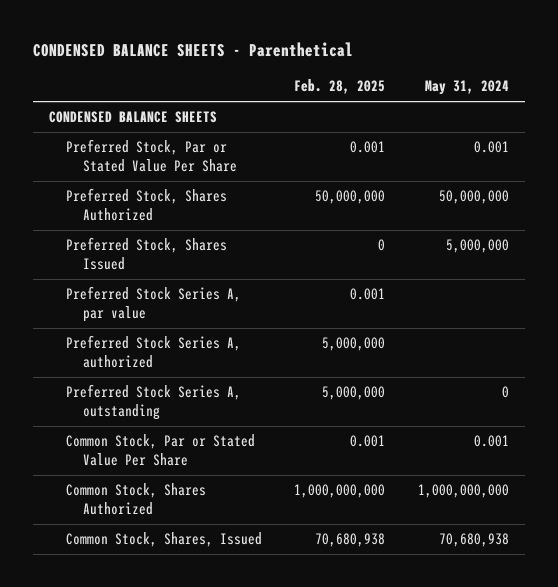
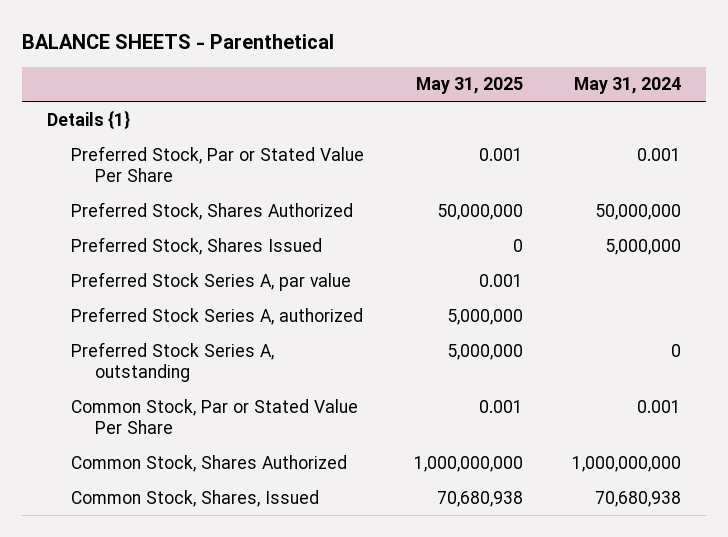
[33,42,354,58] CONDENSED BALANCE SHEETS - Parenthetical -> [21,34,334,50] BALANCE SHEETS - Parenthetical
[294,79,386,95] Feb. 28, 2025 -> none
none -> [415,77,523,95] May 31, 2025
[49,111,218,124] CONDENSED BALANCE SHEETS -> [46,109,130,129] Details {1}

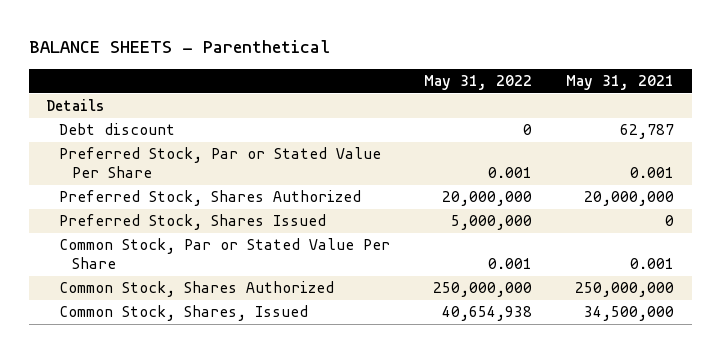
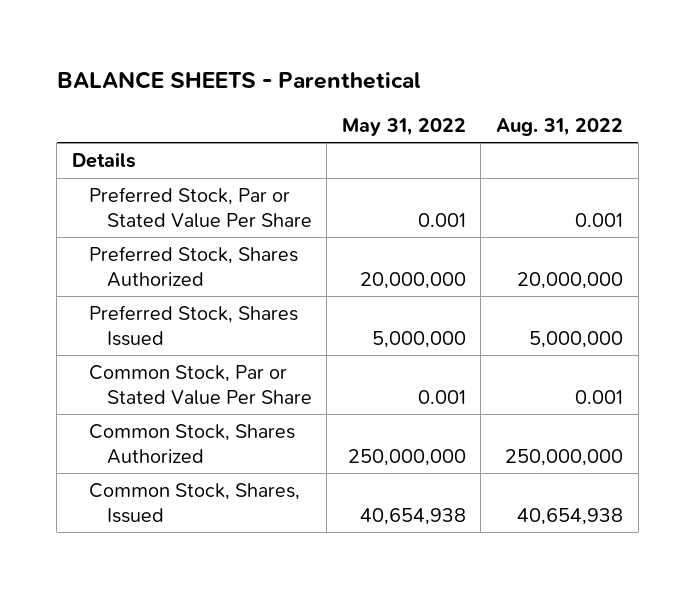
[566,75,675,91] May 31, 2021 -> none
none -> [496,117,624,136] Aug. 31, 2022
[58,123,175,136] Debt discount -> none

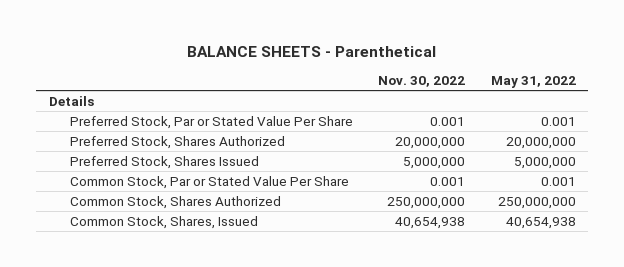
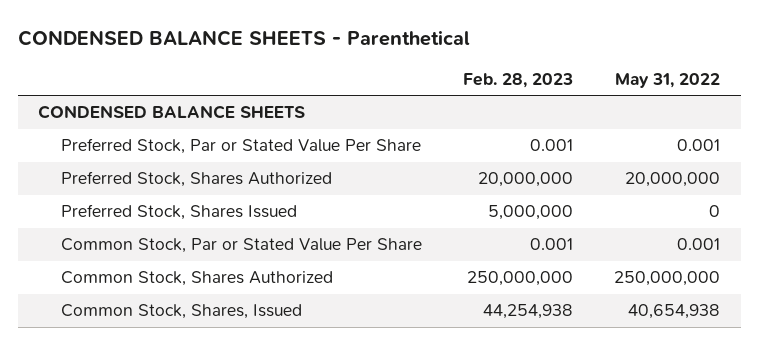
[187,45,437,57] BALANCE SHEETS - Parenthetical -> [17,29,470,46] CONDENSED BALANCE SHEETS - Parenthetical
[378,76,466,88] Nov. 30, 2022 -> none
none -> [463,72,574,88] Feb. 28, 2023
[48,95,94,106] Details -> none
none -> [38,105,306,120] CONDENSED BALANCE SHEETS
[513,156,576,169] 5,000,000 -> [709,205,721,218] 0

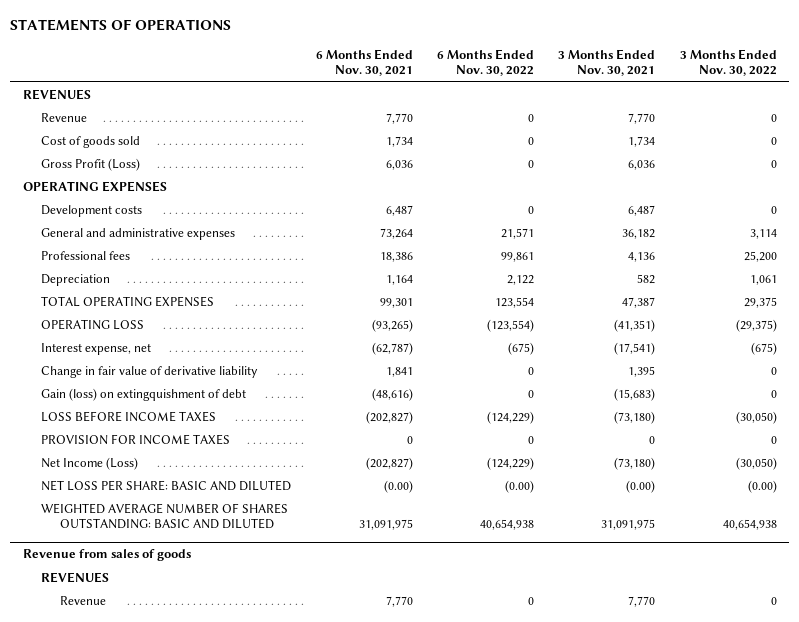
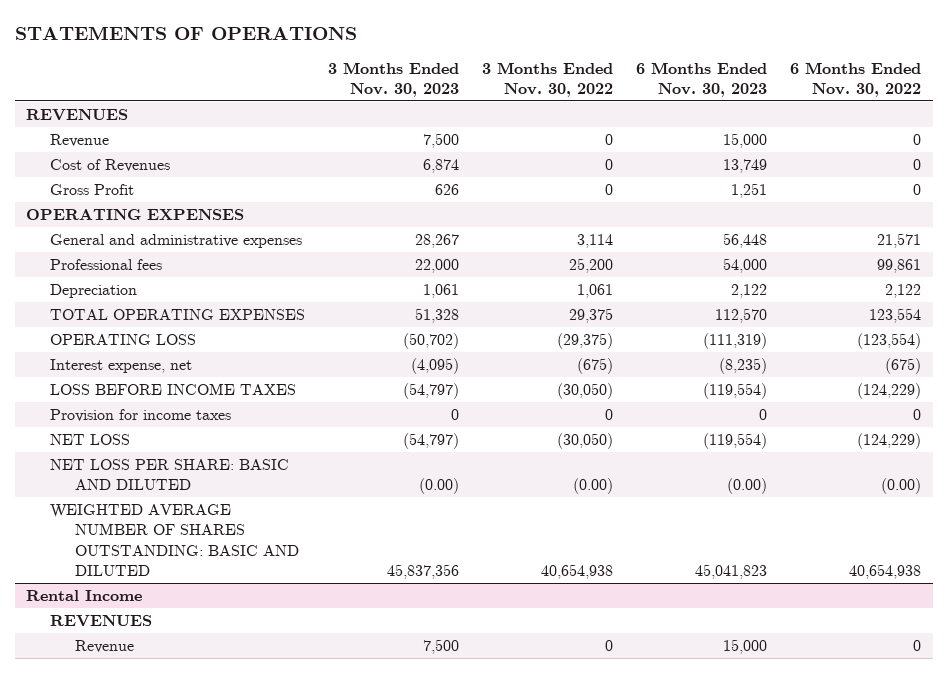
[315,48,413,77] 6 Months Ended Nov. 30, 2021 -> none
[558,48,656,77] 3 Months Ended Nov. 30, 2021 -> none
none -> [328,61,460,98] 3 Months Ended Nov. 30, 2023
none -> [636,61,768,98] 6 Months Ended Nov. 30, 2023
[41,135,141,148] Cost of goods sold -> [50,158,171,172] Cost of Revenues
[41,157,141,171] Gross Profit (Loss) -> [50,183,135,195] Gross Profit
[41,204,143,217] Development costs -> none
[41,365,259,378] Change in fair value of derivative liability -> none
[41,387,247,401] Gain (loss) on extingquishment of debt -> none
[41,433,231,445] PROVISION FOR INCOME TAXES -> [50,408,232,422] Provision for income taxes
[41,456,139,470] Net Income (Loss) -> [50,433,131,445] NET LOSS
[22,549,191,562] Revenue from sales of goods -> none
none -> [26,589,143,601] Rental Income

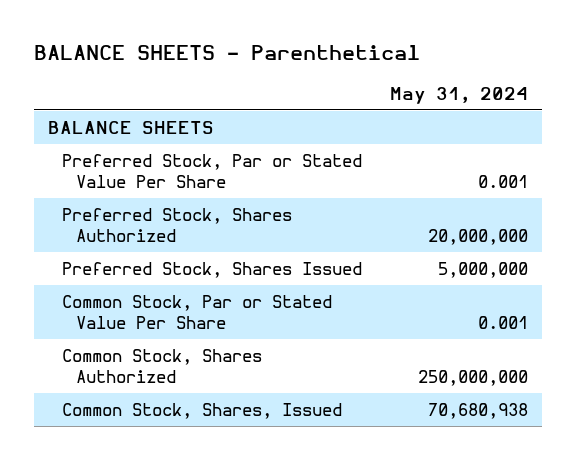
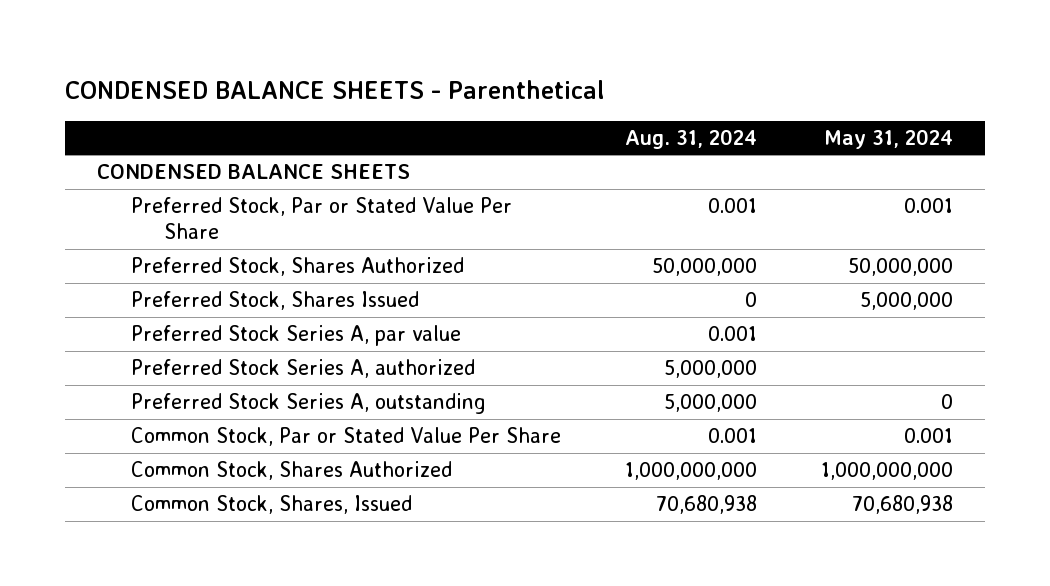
[33,45,420,61] BALANCE SHEETS - Parenthetical -> [65,79,605,99] CONDENSED BALANCE SHEETS - Parenthetical
none -> [624,128,757,149] Aug. 31, 2024
[47,120,214,134] BALANCE SHEETS -> [97,164,411,180] CONDENSED BALANCE SHEETS
[427,229,528,246] 20,000,000 -> [847,258,953,277] 50,000,000
none -> [130,325,461,347] Preferred Stock Series A, par value
none -> [130,359,475,379] Preferred Stock Series A, authorized
none -> [130,393,486,415] Preferred Stock Series A, outstanding
[417,370,528,387] 250,000,000 -> [820,462,953,481] 1,000,000,000

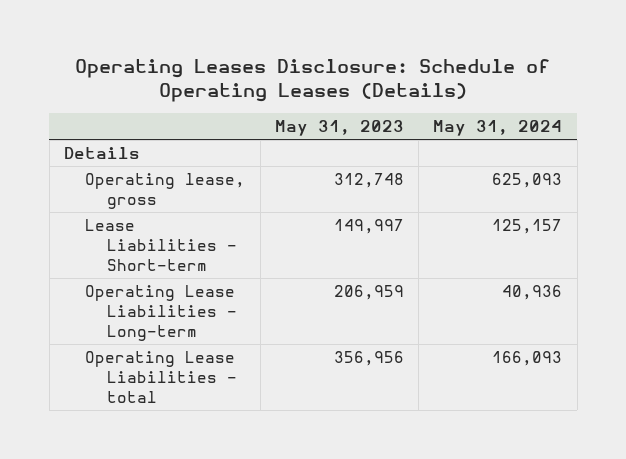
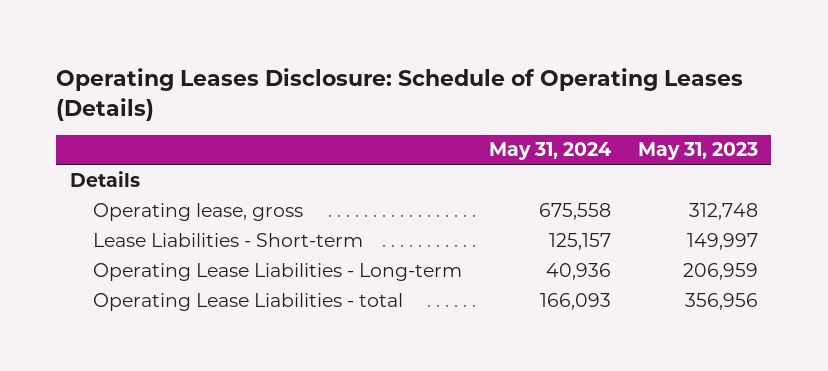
[492,172,563,188] 625,093 -> [539,202,612,220] 675,558

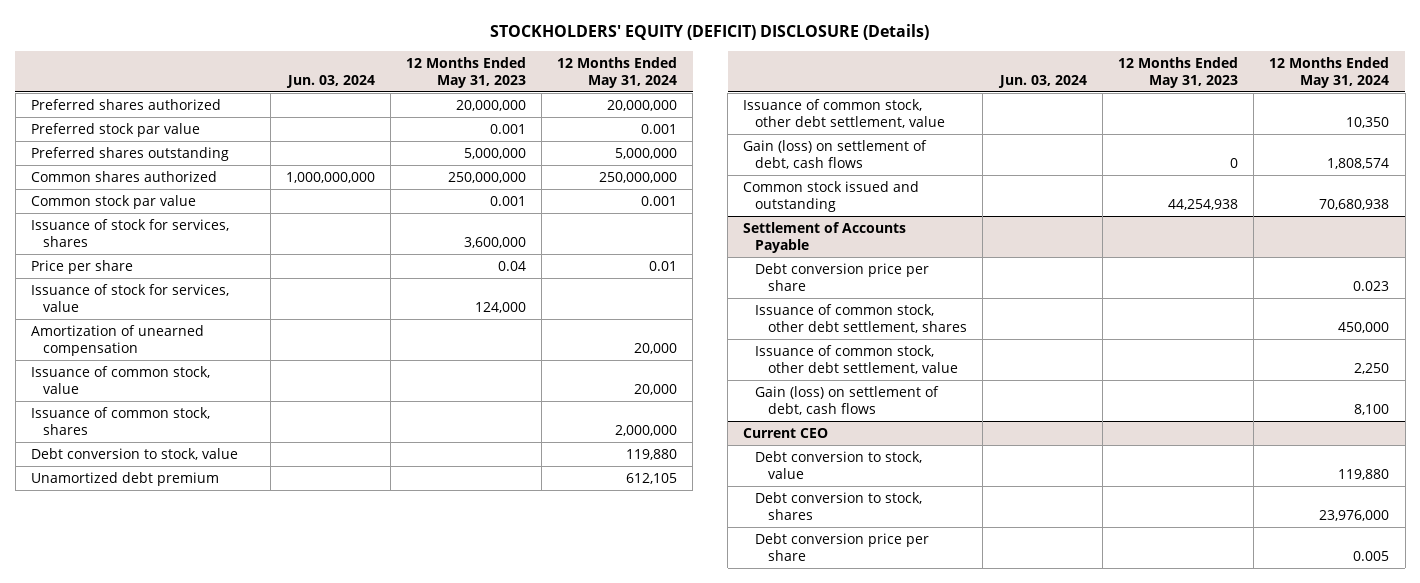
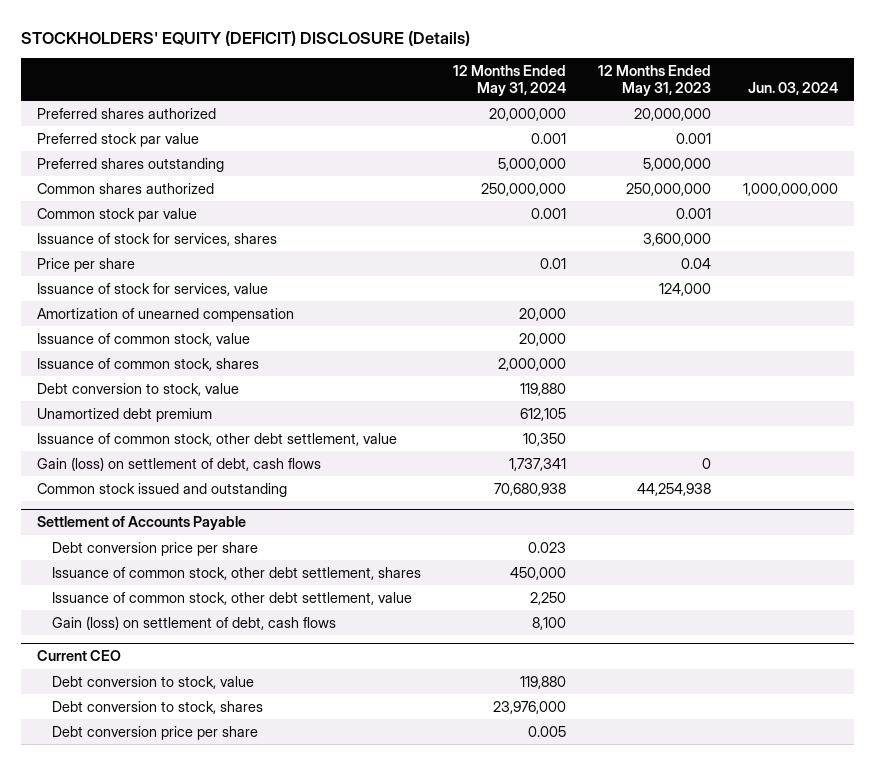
[1327,157,1390,169] 1,808,574 -> [508,457,566,471] 1,737,341

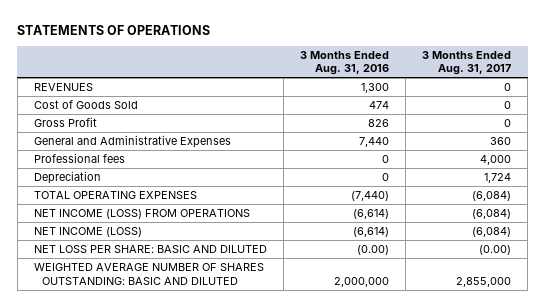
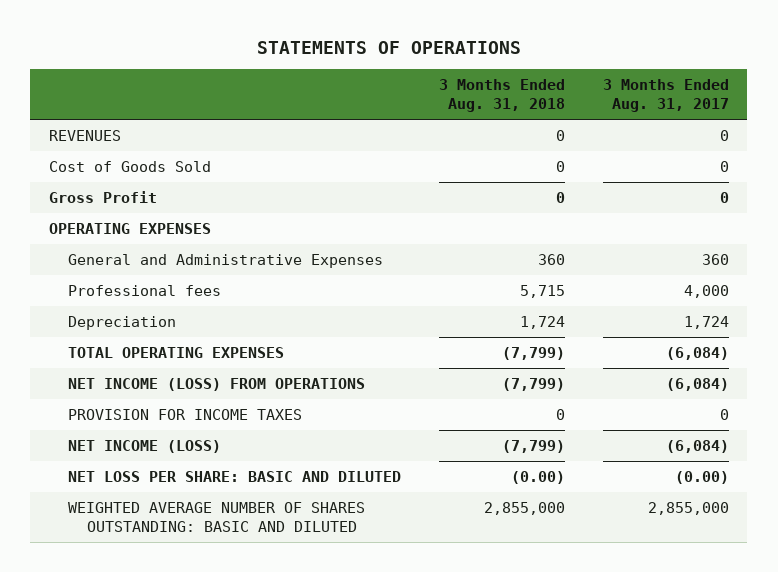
[299,50,389,76] 3 Months Ended Aug. 31, 2016 -> none
none -> [438,78,565,113] 3 Months Ended Aug. 31, 2018
none -> [49,222,212,234] OPERATING EXPENSES
none -> [68,408,303,420] PROVISION FOR INCOME TAXES

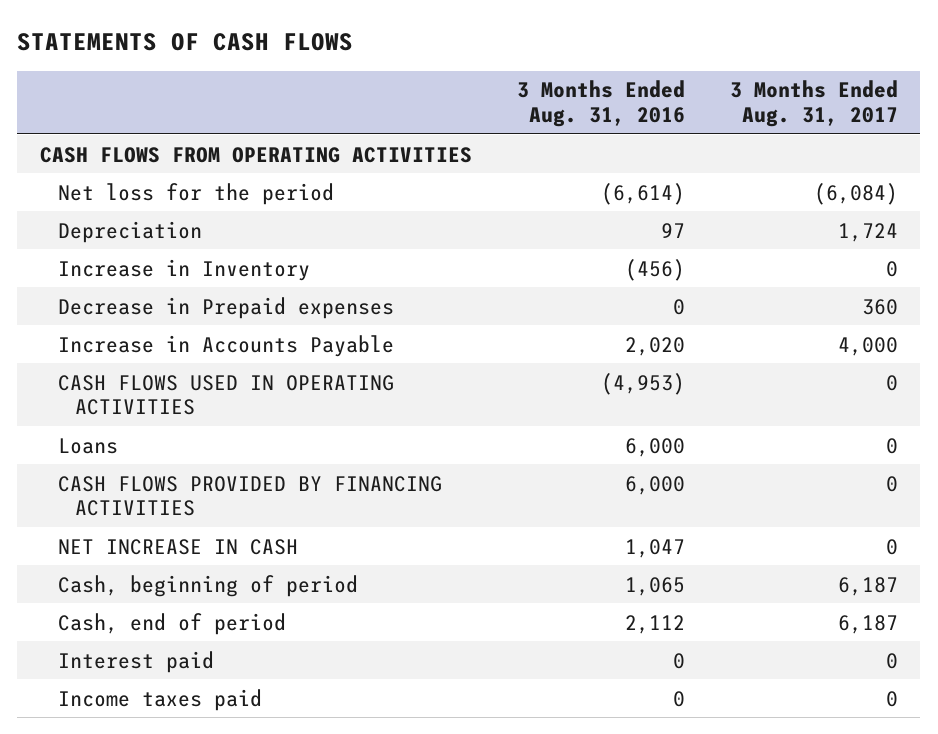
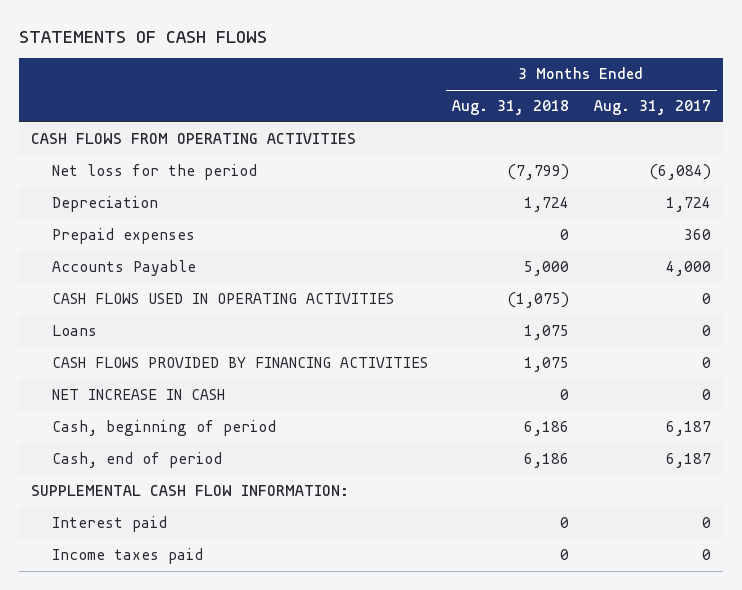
[516,80,685,127] 3 Months Ended Aug. 31, 2016 -> none
none -> [452,100,570,116] Aug. 31, 2018
[57,258,310,281] Increase in Inventory -> none
[57,296,394,319] Decrease in Prepaid expenses -> [51,228,195,245] Prepaid expenses
[57,334,394,357] Increase in Accounts Payable -> [51,260,196,277] Accounts Payable
none -> [30,485,349,497] SUPPLEMENTAL CASH FLOW INFORMATION:

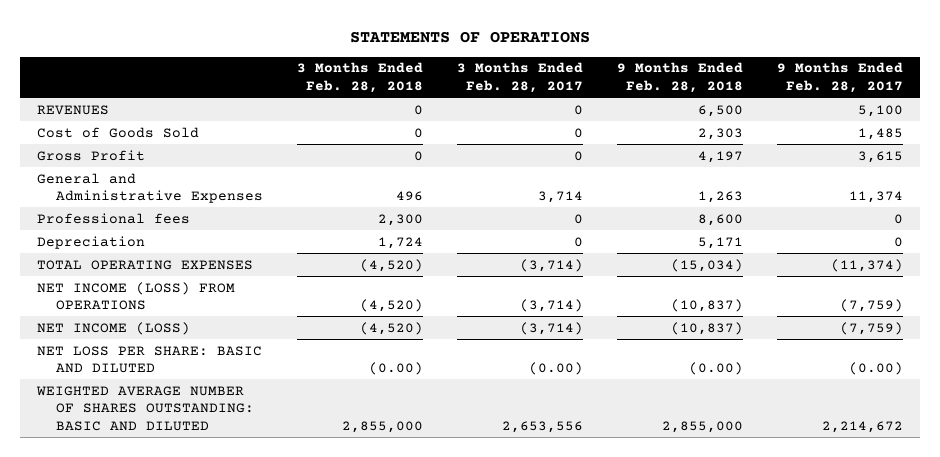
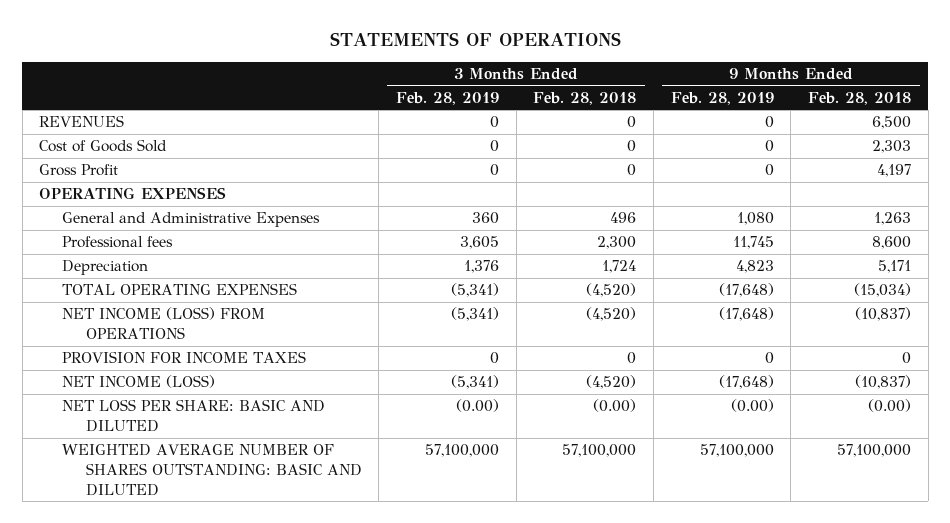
[457,62,584,94] 3 Months Ended Feb. 28, 2017 -> none
[777,62,904,94] 9 Months Ended Feb. 28, 2017 -> none
none -> [395,91,499,105] Feb. 28, 2019
none -> [670,91,774,105] Feb. 28, 2019
none -> [39,187,227,200] OPERATING EXPENSES
none -> [62,351,307,364] PROVISION FOR INCOME TAXES
[342,421,424,434] 2,855,000 -> [562,444,637,458] 57,100,000
[662,421,744,434] 2,855,000 -> [836,444,911,458] 57,100,000

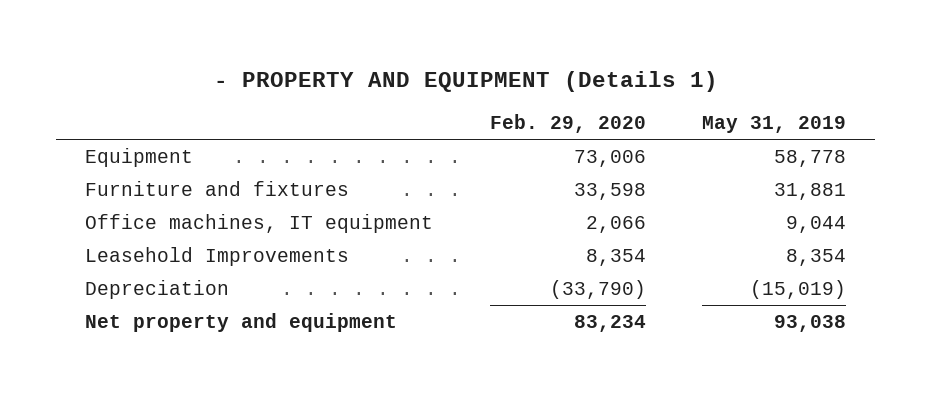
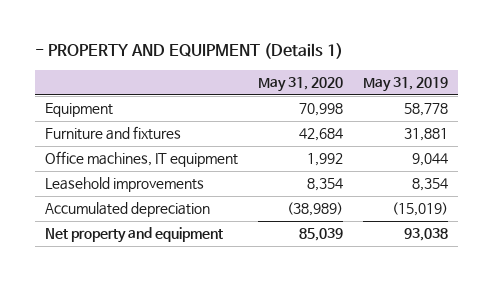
[489,114,646,134] Feb. 29, 2020 -> none
none -> [257,77,343,93] May 31, 2020
[84,246,349,266] Leasehold Improvements -> [44,177,204,193] Leasehold improvements
[84,279,229,299] Depreciation -> [44,202,210,218] Accumulated depreciation

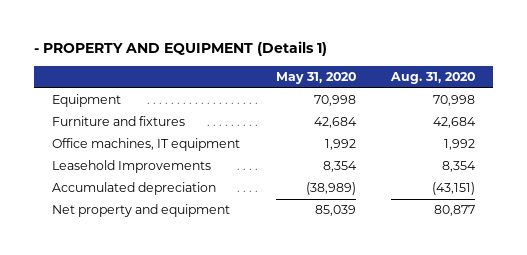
[362,77,448,93] May 31, 2019 -> none
none -> [390,71,476,84] Aug. 31, 2020
[44,177,204,193] Leasehold improvements -> [51,160,211,174] Leasehold Improvements

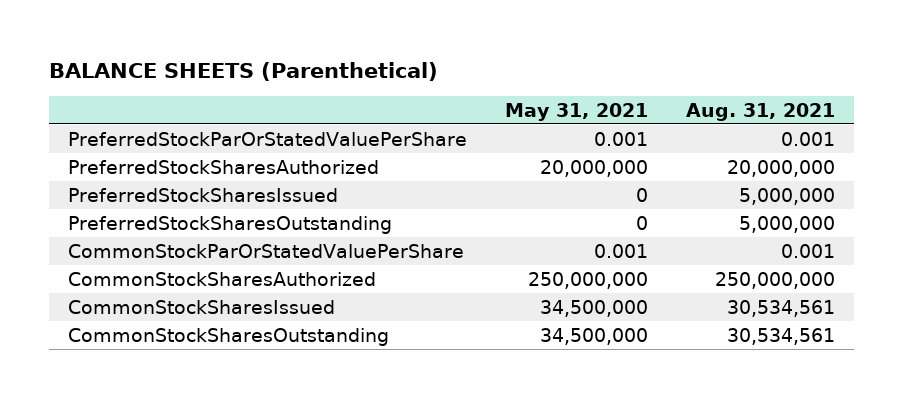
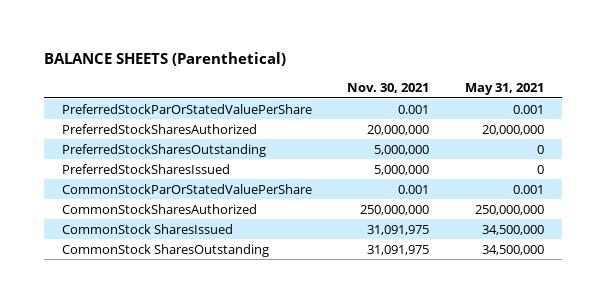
[686,102,836,121] Aug. 31, 2021 -> none
none -> [347,83,430,94] Nov. 30, 2021
[68,187,339,202] PreferredStockSharesIssued -> [61,163,230,174] PreferredStockSharesIssued
[68,299,336,314] CommonStockSharesIssued -> [61,223,233,234] CommonStock SharesIssued
[68,327,390,346] CommonStockSharesOutstanding -> [61,243,269,257] CommonStock SharesOutstanding

